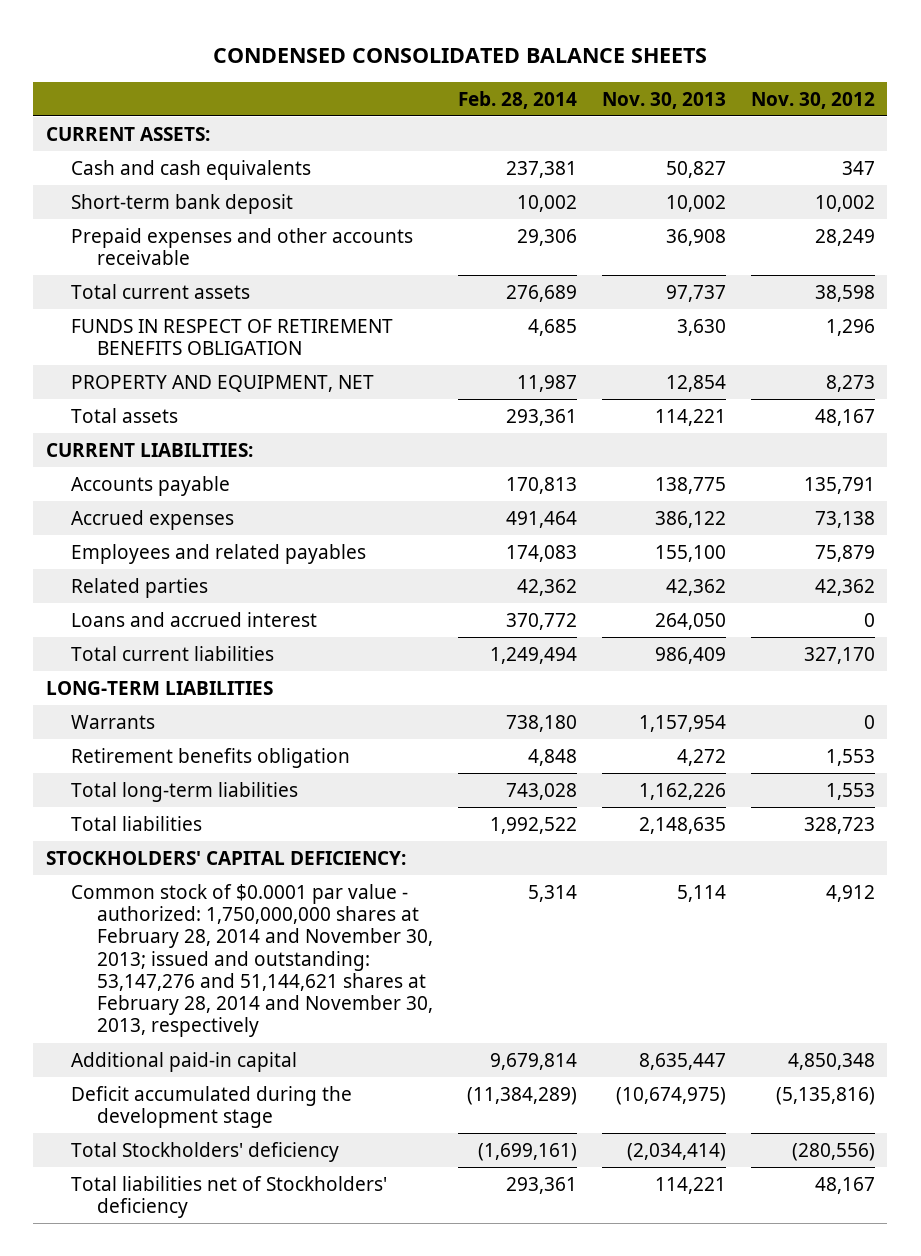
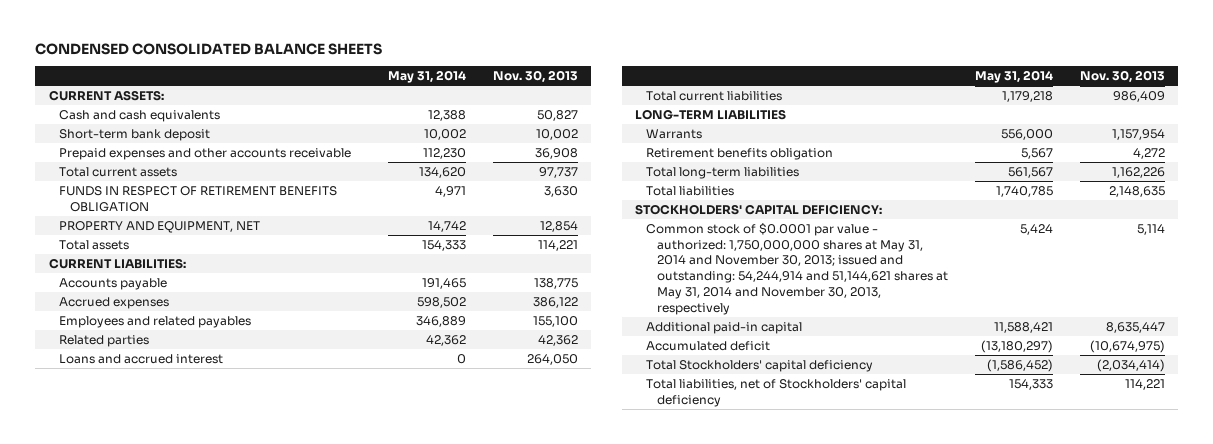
[457,90,577,109] Feb. 28, 2014 -> none
[750,91,875,109] Nov. 30, 2012 -> none
none -> [387,70,466,84] May 31, 2014
[71,883,433,1038] Common stock of $0.0001 par value - authorized: 1,750,000,000 shares at February 28, 2014 and November 30, 2013; issued and outstanding: 53,147,276 and 51,144,621 shares at February 28, 2014 and November 30, 2013, respectively -> [646,223,948,315] Common stock of $0.0001 par value - authorized: 1,750,000,000 shares at May 31, 2014 and November 30, 2013; issued and outstanding: 54,244,914 and 51,144,621 shares at May 31, 2014 and November 30, 2013, respectively
[71,1085,353,1129] Deficit accumulated during the development stage -> [646,341,771,352] Accumulated deficit
[71,1141,340,1162] Total Stockholders' deficiency -> [646,360,874,373] Total Stockholders' capital deficiency
[71,1175,388,1219] Total liabilities net of Stockholders' deficiency -> [646,379,907,407] Total liabilities, net of Stockholders' capital deficiency

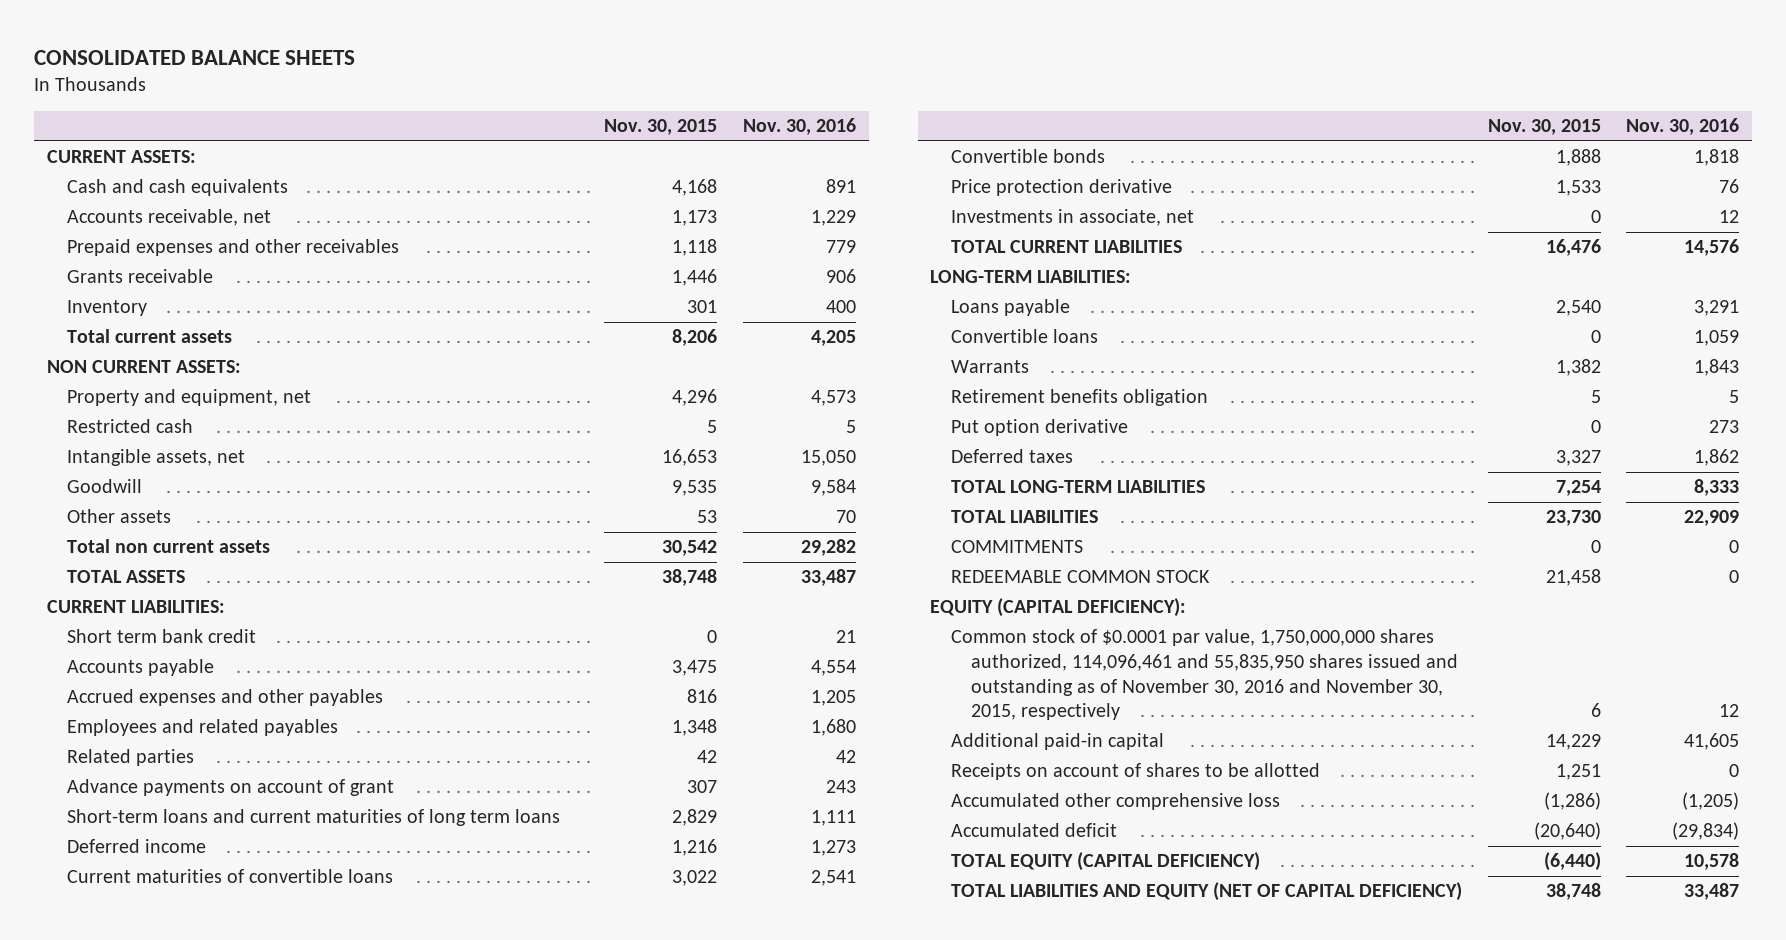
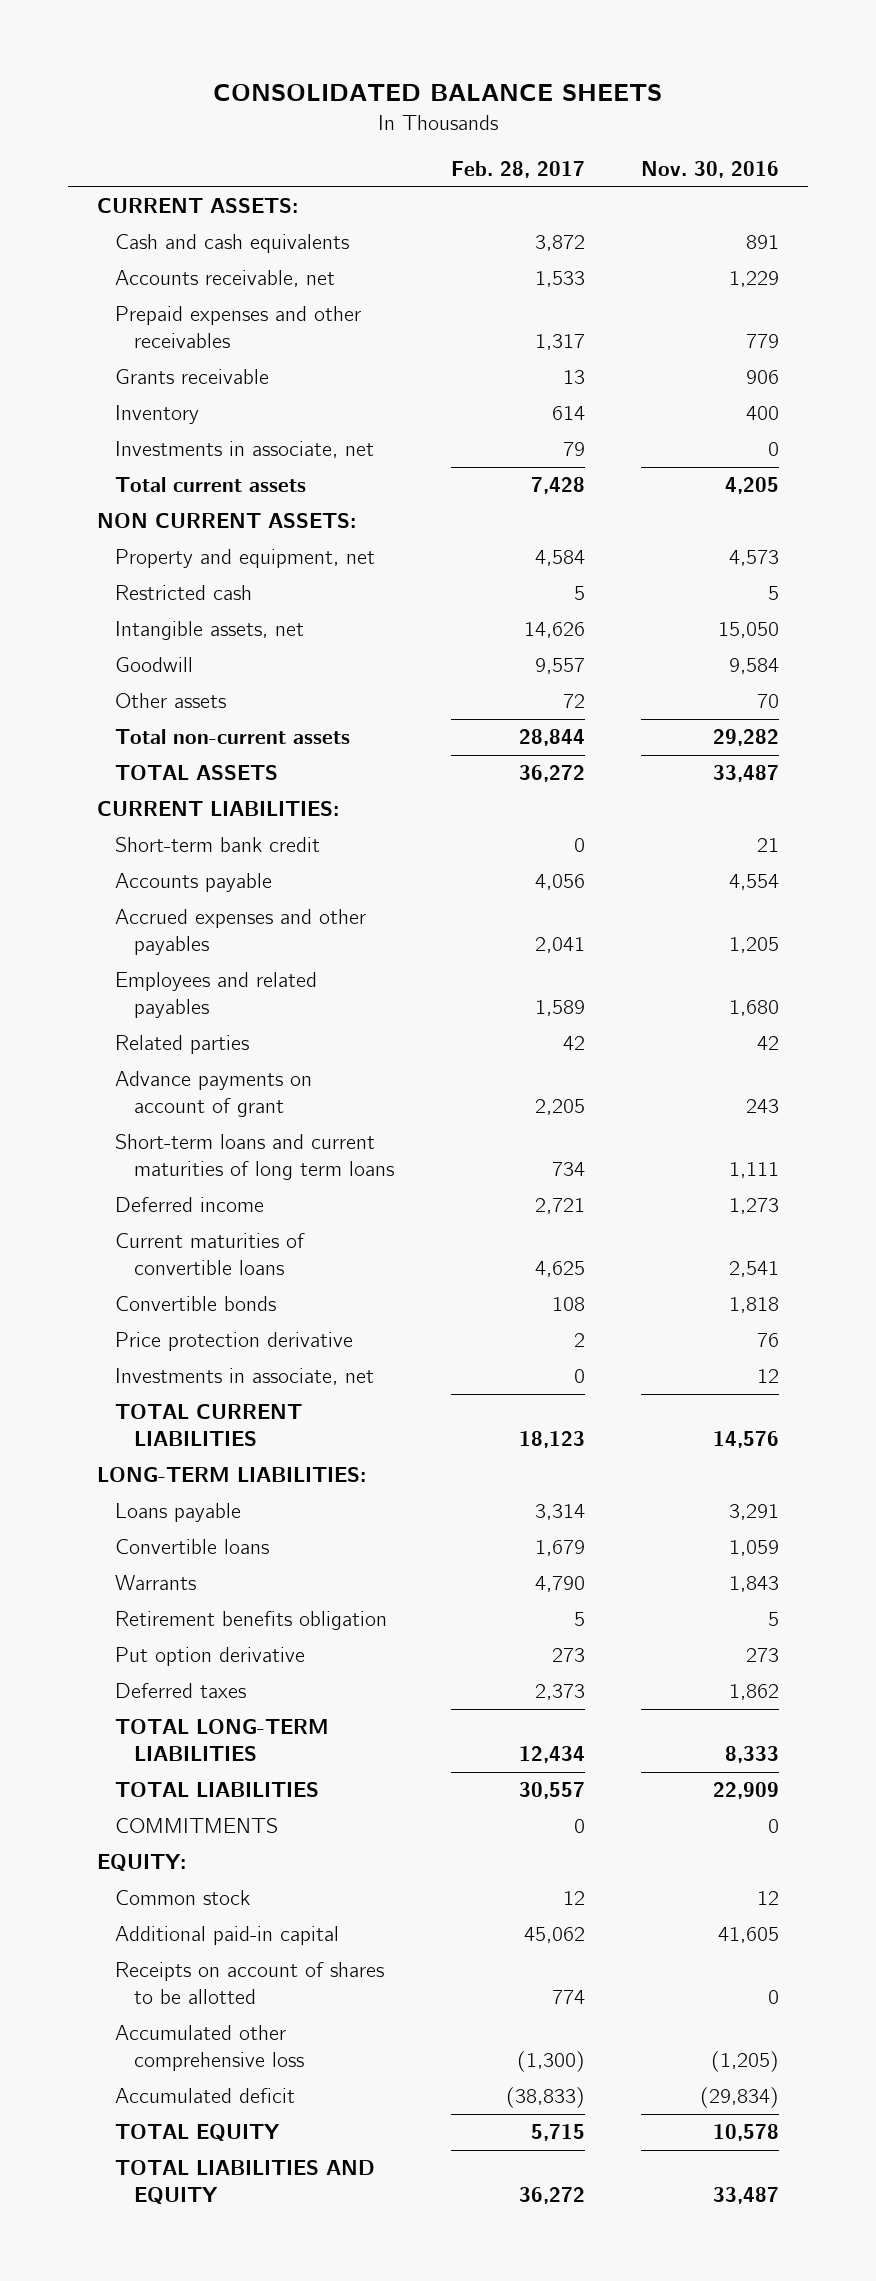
[604,119,718,136] Nov. 30, 2015 -> none
none -> [450,161,585,179] Feb. 28, 2017
none -> [115,441,375,459] Investments in associate, net
[67,539,271,554] Total non current assets -> [115,729,351,745] Total non-current assets
[67,629,257,644] Short term bank credit -> [115,837,321,853] Short-term bank credit
[950,570,1210,584] REDEEMABLE COMMON STOCK -> none
[930,598,1187,618] EQUITY (CAPITAL DEFICIENCY): -> [96,1854,186,1872] EQUITY:
[950,629,1459,721] Common stock of $0.0001 par value, 1,750,000,000 shares authorized, 114,096,461 and 55,835,950 shares issued and outstanding as of November 30, 2016 and November 30, 2015, respectively -> [115,1890,251,1906] Common stock
[950,852,1260,872] TOTAL EQUITY (CAPITAL DEFICIENCY) -> [115,2124,281,2142] TOTAL EQUITY
[950,882,1462,902] TOTAL LIABILITIES AND EQUITY (NET OF CAPITAL DEFICIENCY) -> [115,2160,376,2204] TOTAL LIABILITIES AND EQUITY

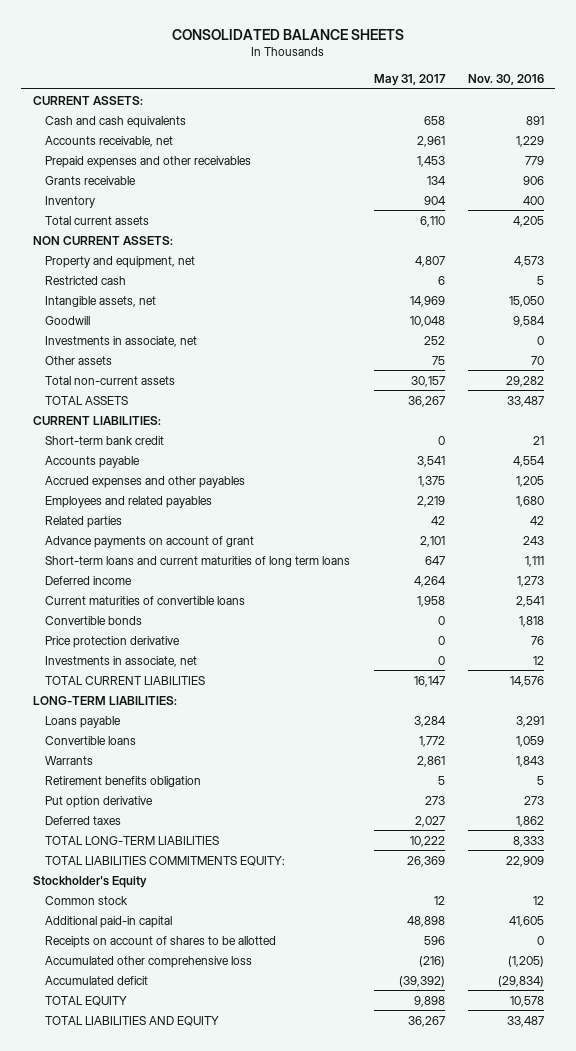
[450,161,585,179] Feb. 28, 2017 -> none
none -> [373,73,446,86] May 31, 2017
[115,441,375,459] Investments in associate, net -> [45,335,198,347] Investments in associate, net
[115,1818,279,1834] COMMITMENTS -> none
[115,1782,320,1798] TOTAL LIABILITIES -> [45,855,286,866] TOTAL LIABILITIES COMMITMENTS EQUITY:
[96,1854,186,1872] EQUITY: -> [32,875,147,888] Stockholder's Equity

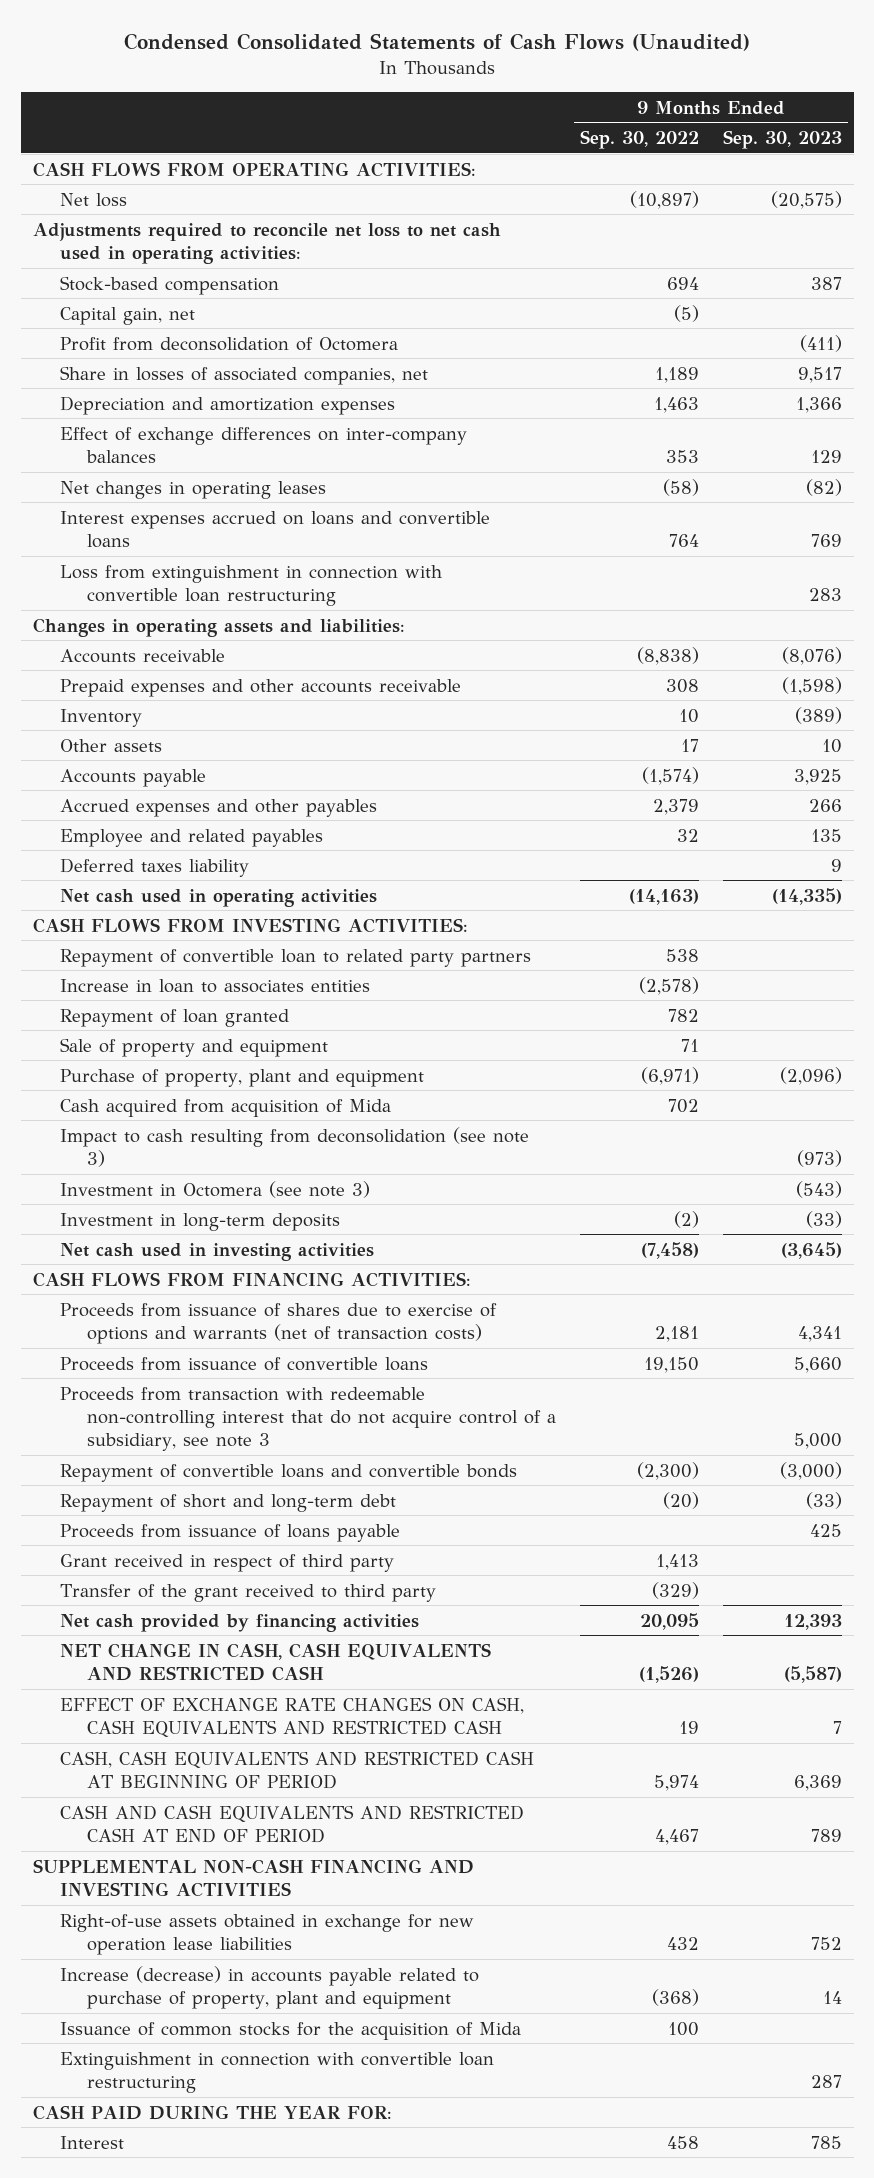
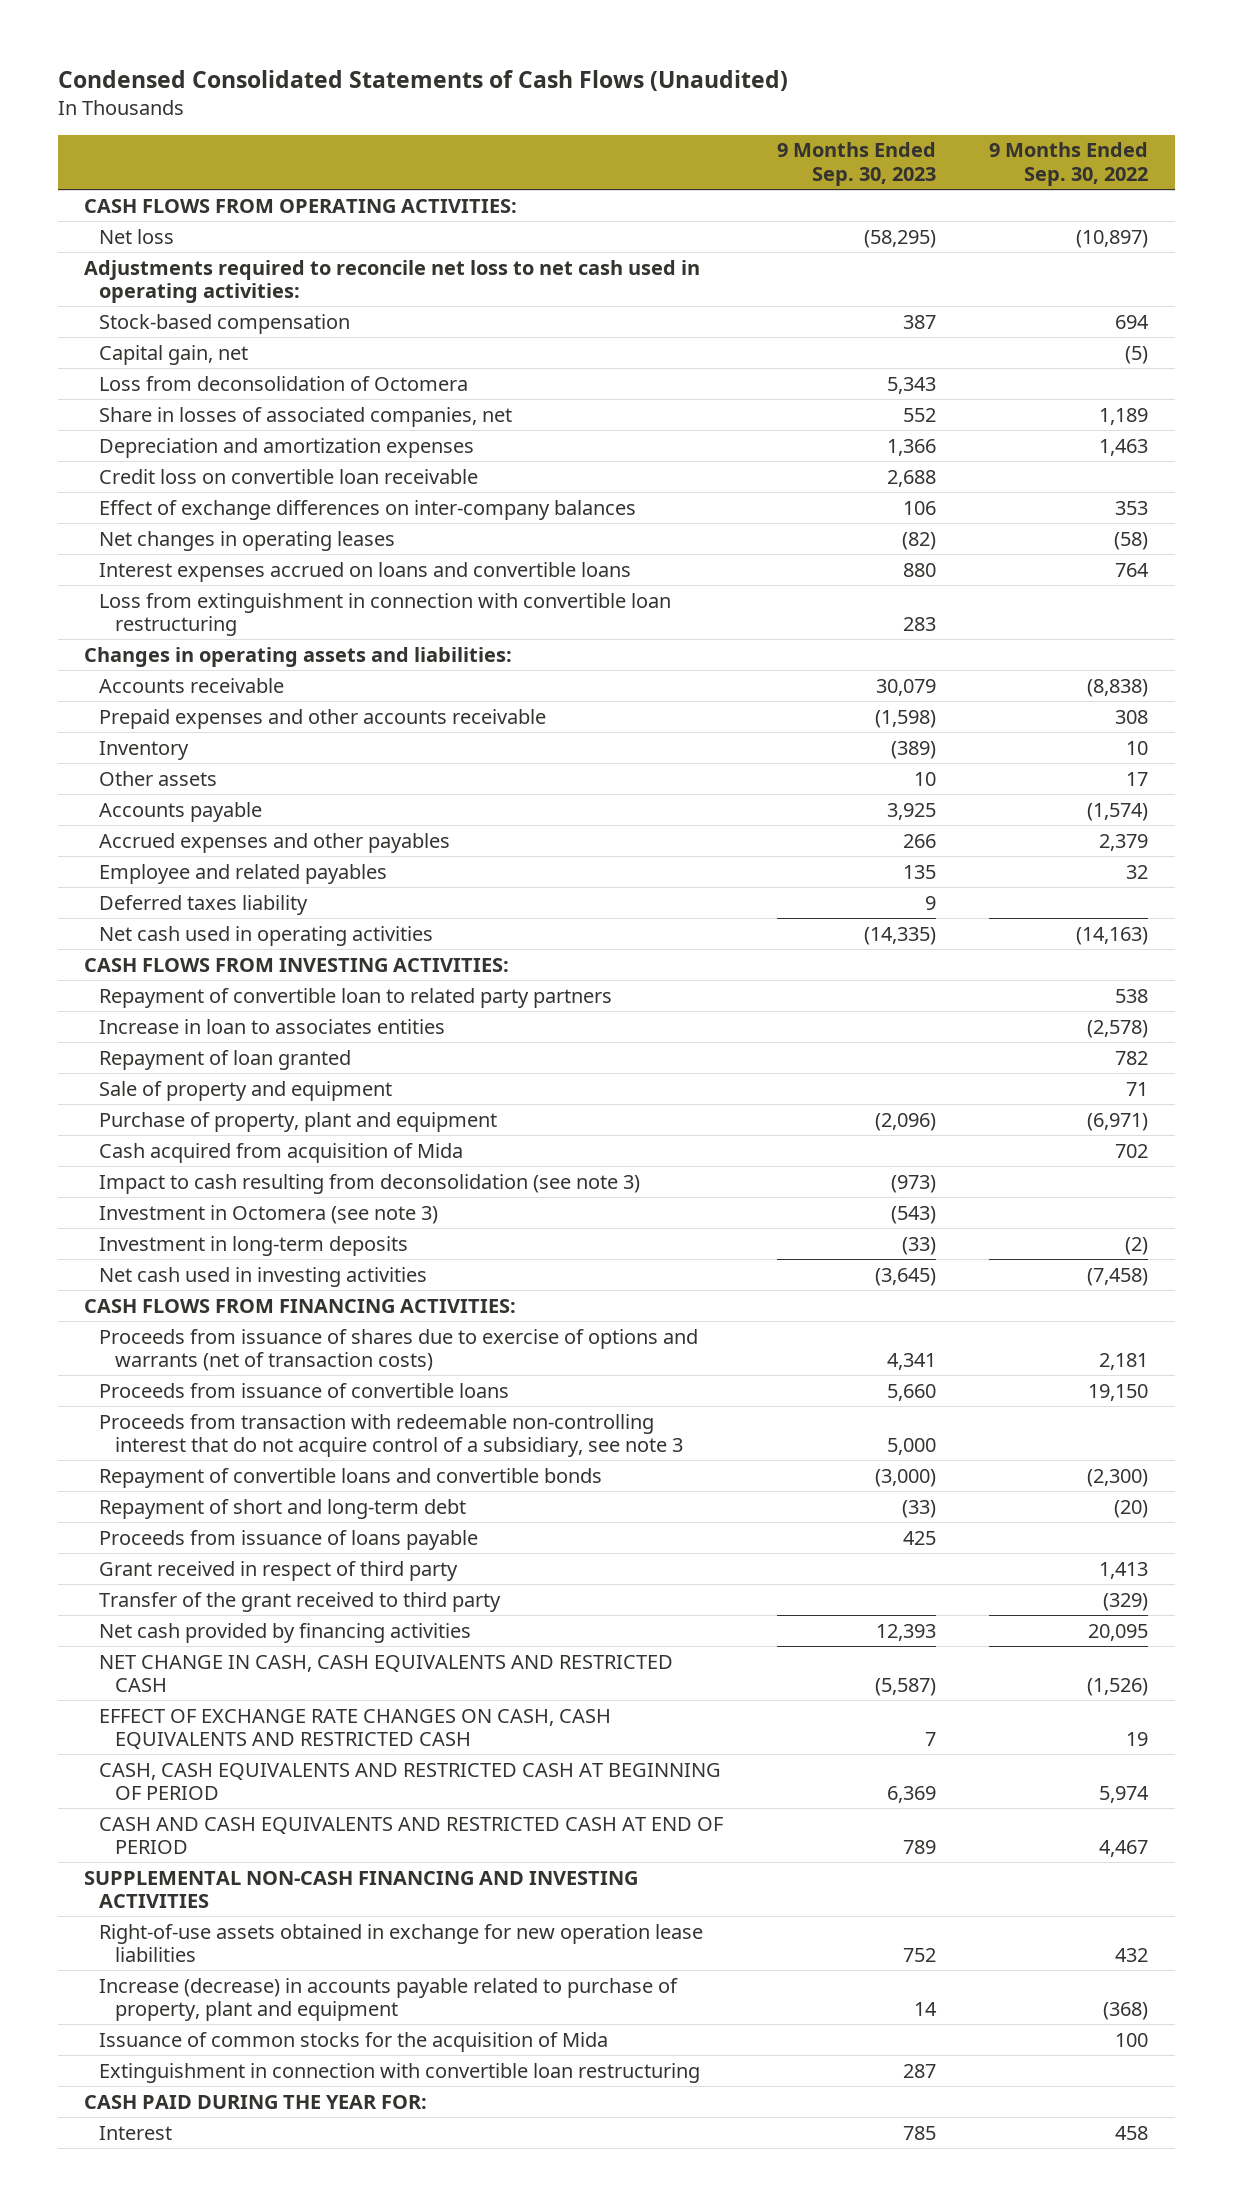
[770,190,842,209] (20,575) -> [863,229,936,248] (58,295)
[59,336,398,351] Profit from deconsolidation of Octomera -> [99,375,469,391] Loss from deconsolidation of Octomera
[799,334,842,352] (411) -> [886,376,936,394] 5,343
[797,366,842,383] 9,517 -> [902,407,936,422] 552
none -> [99,468,479,484] Credit loss on convertible loan receivable
[810,449,842,463] 129 -> [902,500,936,515] 106
[810,533,842,547] 769 -> [902,562,936,577] 880
[781,646,842,665] (8,076) -> [875,678,936,696] 30,079

